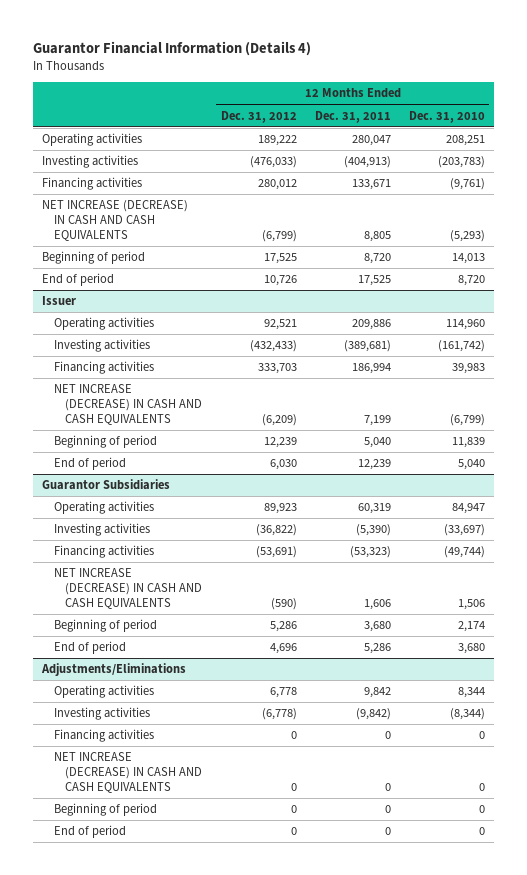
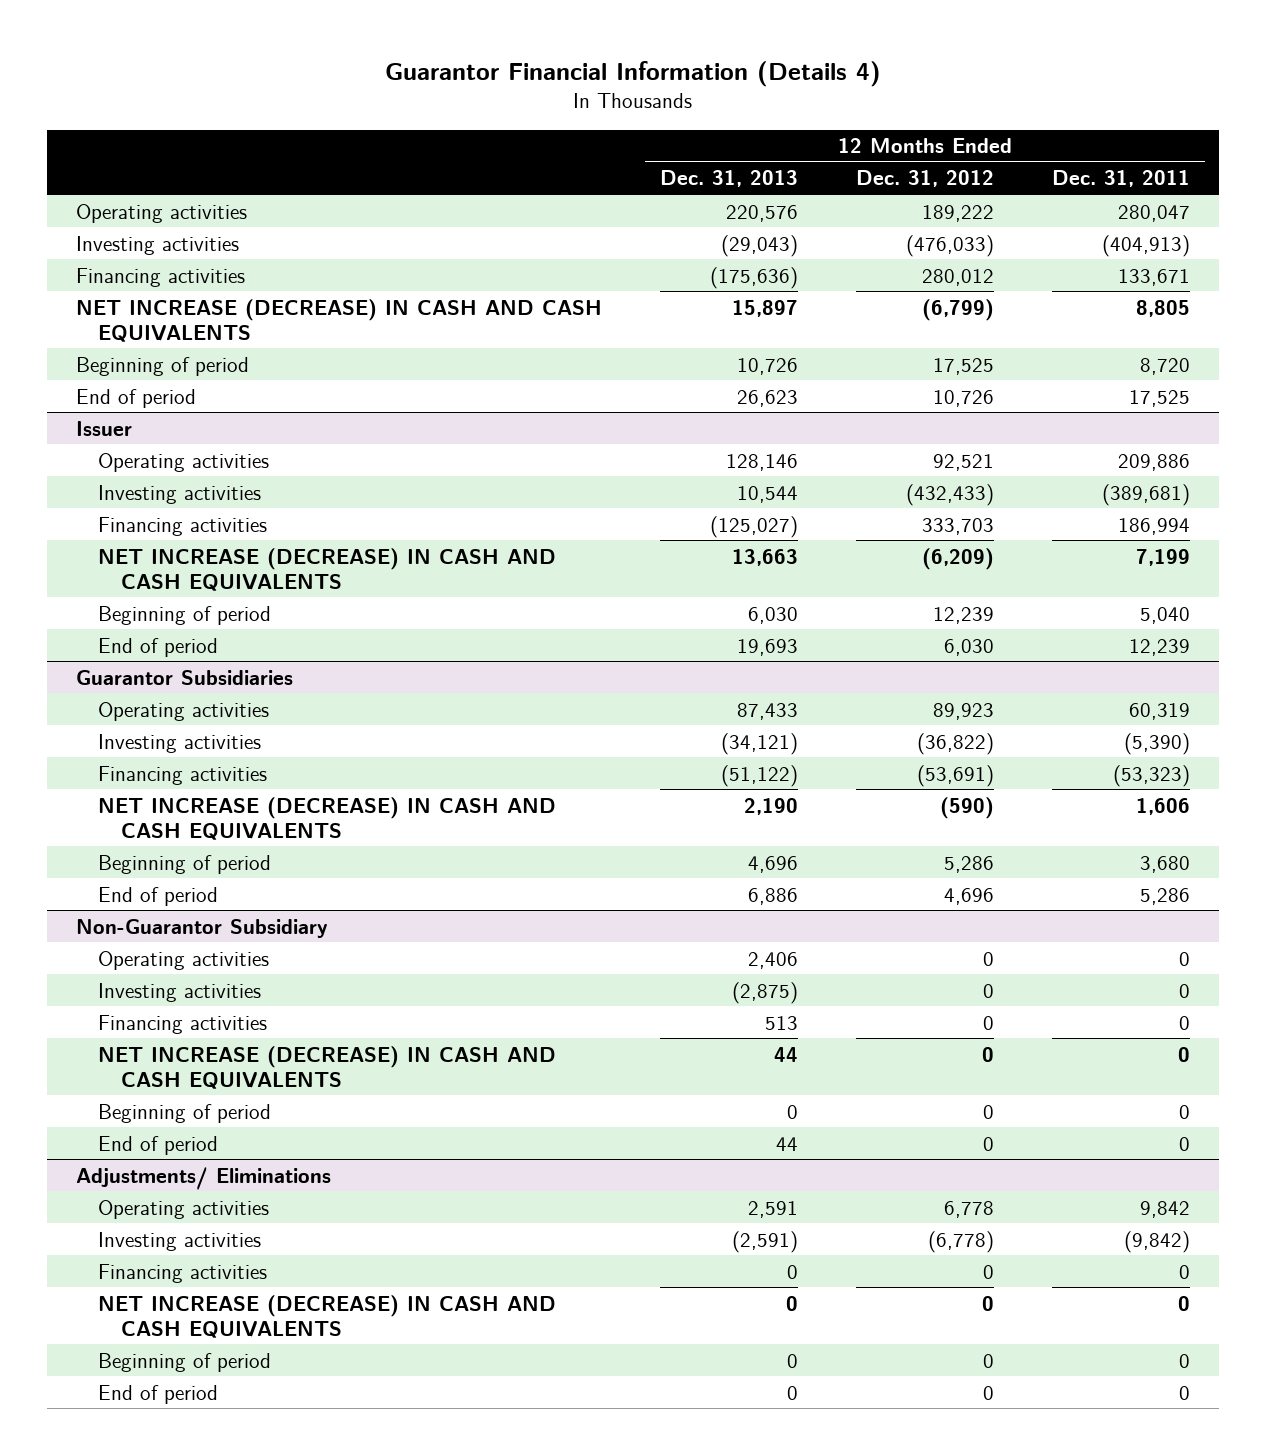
[408,110,485,123] Dec. 31, 2010 -> none
none -> [659,170,798,188] Dec. 31, 2013
none -> [75,918,328,938] Non-Guarantor Subsidiary
none -> [98,950,270,970] Operating activities
none -> [98,982,262,1002] Investing activities
none -> [98,1014,268,1034] Financing activities
none -> [98,1045,557,1089] NET INCREASE (DECREASE) IN CASH AND CASH EQUIVALENTS
none -> [98,1103,272,1123] Beginning of period
none -> [98,1135,219,1155] End of period
[41,663,187,677] Adjustments/Eliminations -> [75,1166,331,1190] Adjustments/ Eliminations

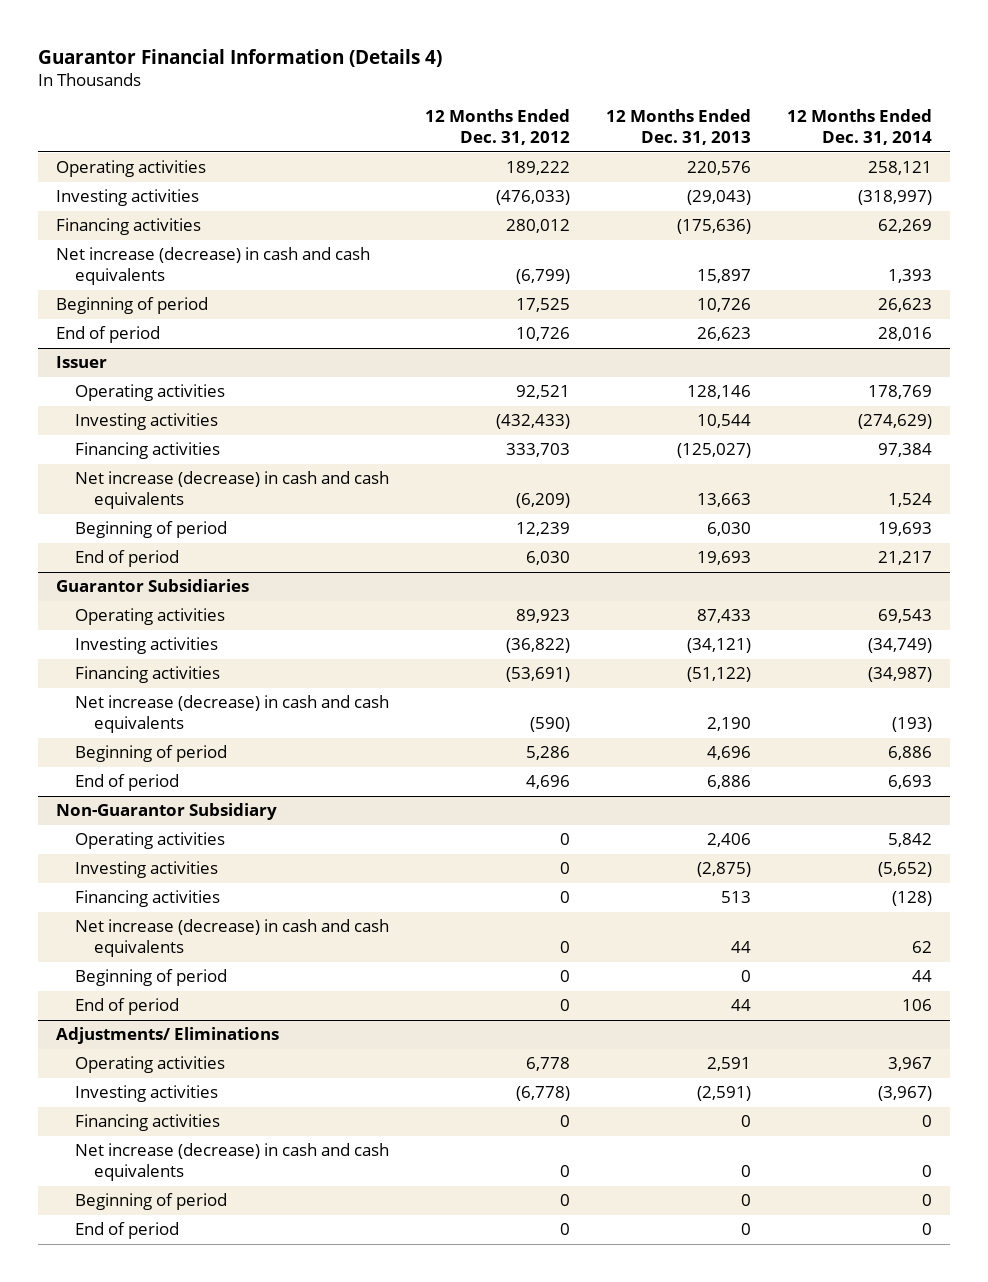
[1052,170,1191,188] Dec. 31, 2011 -> none
none -> [786,109,932,146] 12 Months Ended Dec. 31, 2014
[75,298,602,342] NET INCREASE (DECREASE) IN CASH AND CASH EQUIVALENTS -> [56,247,371,286] Net increase (decrease) in cash and cash equivalents
[98,547,557,591] NET INCREASE (DECREASE) IN CASH AND CASH EQUIVALENTS -> [74,471,389,510] Net increase (decrease) in cash and cash equivalents
[98,796,557,840] NET INCREASE (DECREASE) IN CASH AND CASH EQUIVALENTS -> [74,695,389,734] Net increase (decrease) in cash and cash equivalents
[98,1045,557,1089] NET INCREASE (DECREASE) IN CASH AND CASH EQUIVALENTS -> [74,919,389,958] Net increase (decrease) in cash and cash equivalents
[98,1294,557,1338] NET INCREASE (DECREASE) IN CASH AND CASH EQUIVALENTS -> [74,1143,389,1182] Net increase (decrease) in cash and cash equivalents

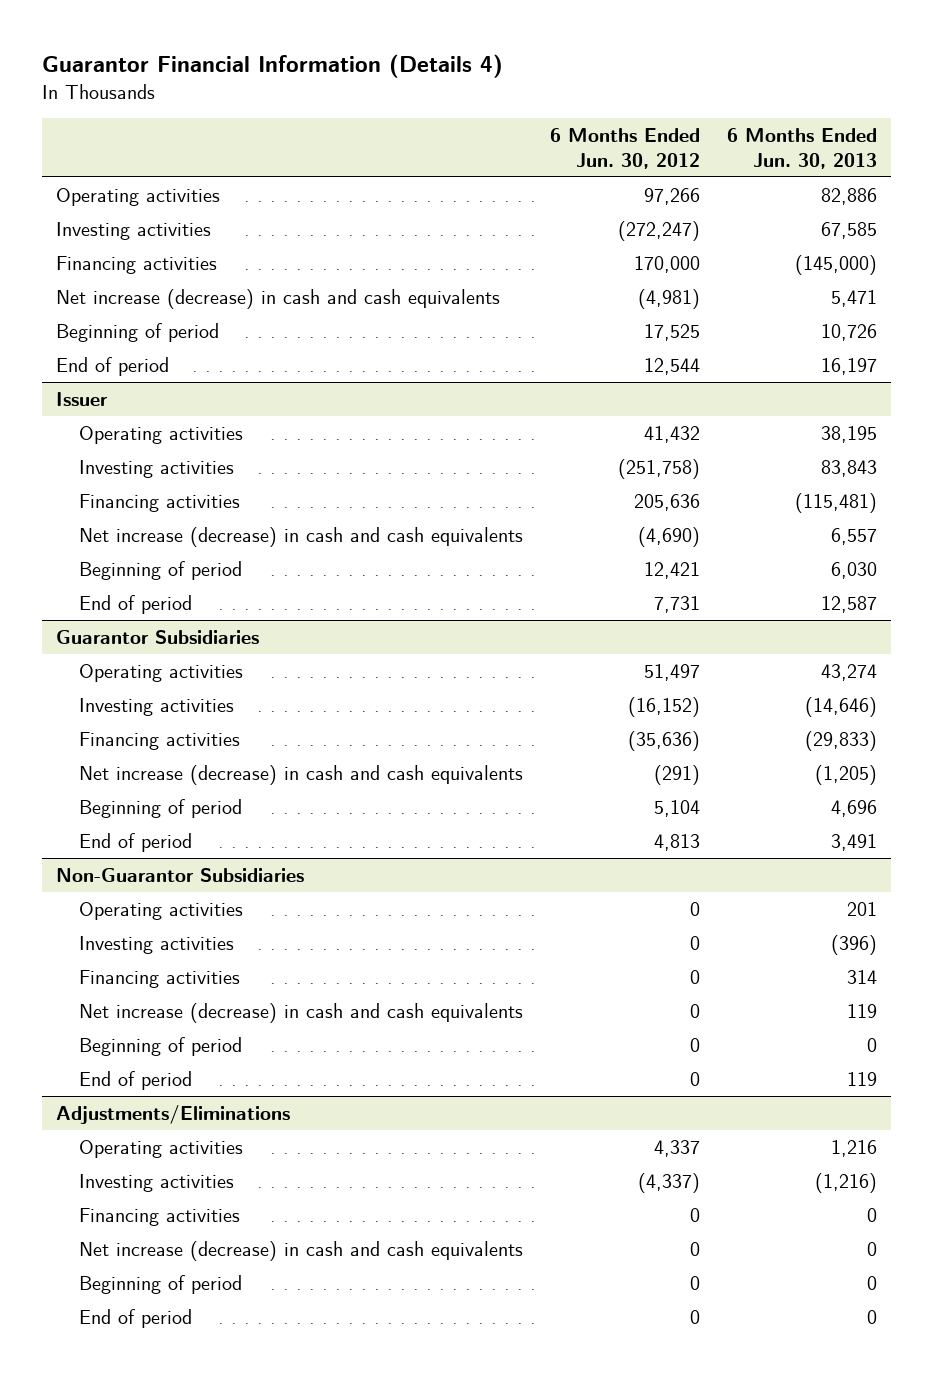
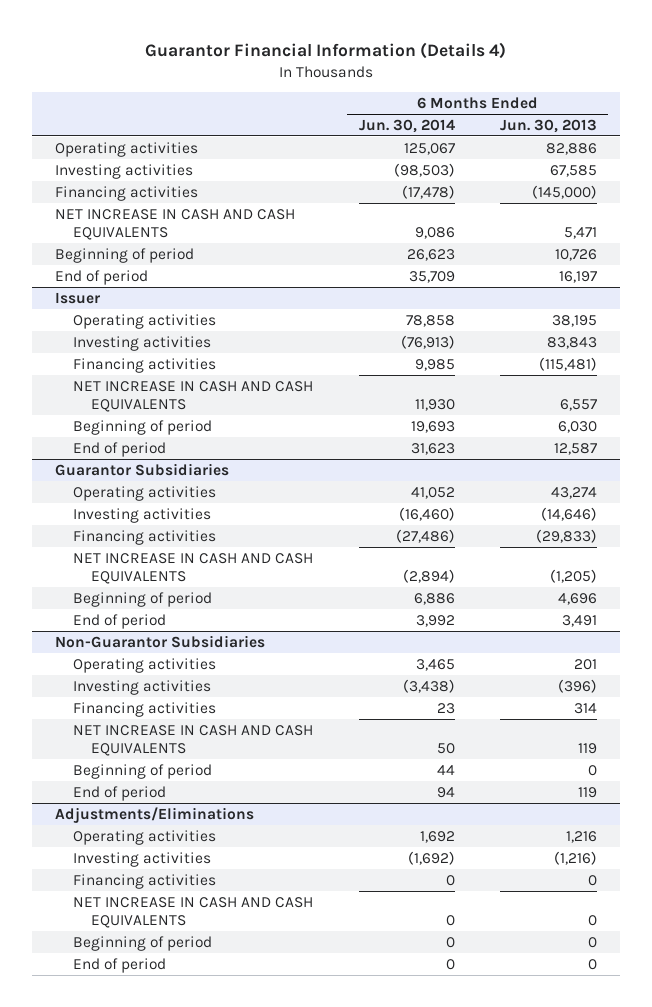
[549,127,700,169] 6 Months Ended Jun. 30, 2012 -> none
none -> [358,118,455,133] Jun. 30, 2014
[55,288,500,309] Net increase (decrease) in cash and cash equivalents -> [54,208,295,240] NET INCREASE IN CASH AND CASH EQUIVALENTS
[78,526,523,547] Net increase (decrease) in cash and cash equivalents -> [73,380,314,412] NET INCREASE IN CASH AND CASH EQUIVALENTS
[78,764,523,785] Net increase (decrease) in cash and cash equivalents -> [73,552,314,584] NET INCREASE IN CASH AND CASH EQUIVALENTS
[78,1002,523,1023] Net increase (decrease) in cash and cash equivalents -> [73,724,314,756] NET INCREASE IN CASH AND CASH EQUIVALENTS
[78,1240,523,1261] Net increase (decrease) in cash and cash equivalents -> [73,896,314,928] NET INCREASE IN CASH AND CASH EQUIVALENTS

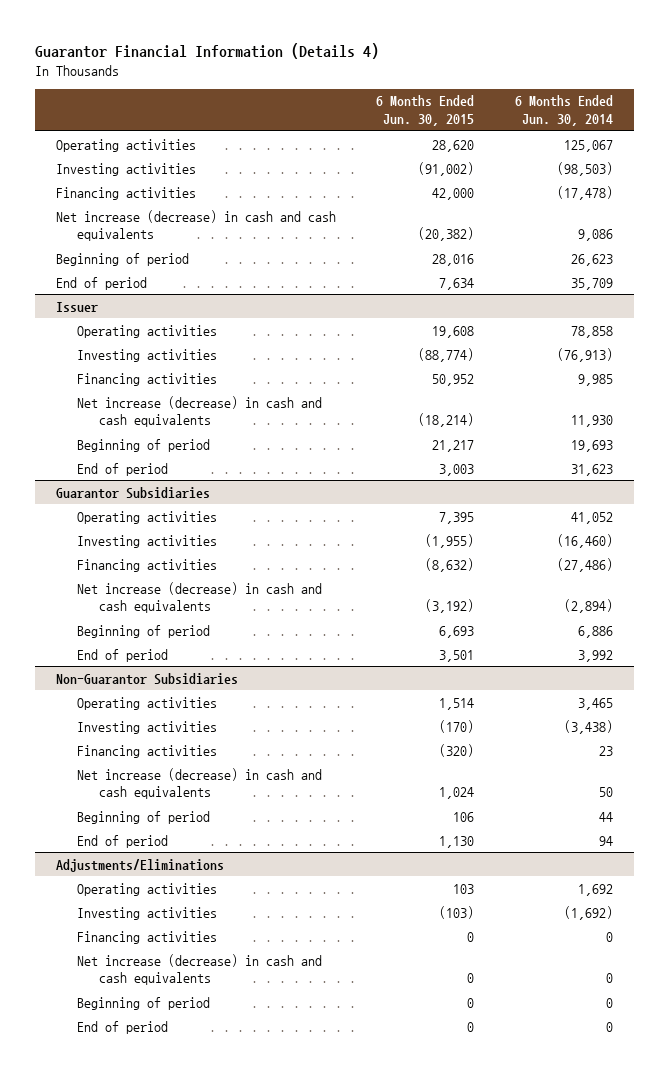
[500,118,598,133] Jun. 30, 2013 -> none
none -> [376,95,475,126] 6 Months Ended Jun. 30, 2015
[54,208,295,240] NET INCREASE IN CASH AND CASH EQUIVALENTS -> [55,209,336,241] Net increase (decrease) in cash and cash equivalents
[73,380,314,412] NET INCREASE IN CASH AND CASH EQUIVALENTS -> [77,395,323,427] Net increase (decrease) in cash and cash equivalents
[73,552,314,584] NET INCREASE IN CASH AND CASH EQUIVALENTS -> [77,581,323,613] Net increase (decrease) in cash and cash equivalents
[73,724,314,756] NET INCREASE IN CASH AND CASH EQUIVALENTS -> [77,767,323,799] Net increase (decrease) in cash and cash equivalents
[73,896,314,928] NET INCREASE IN CASH AND CASH EQUIVALENTS -> [77,953,323,985] Net increase (decrease) in cash and cash equivalents

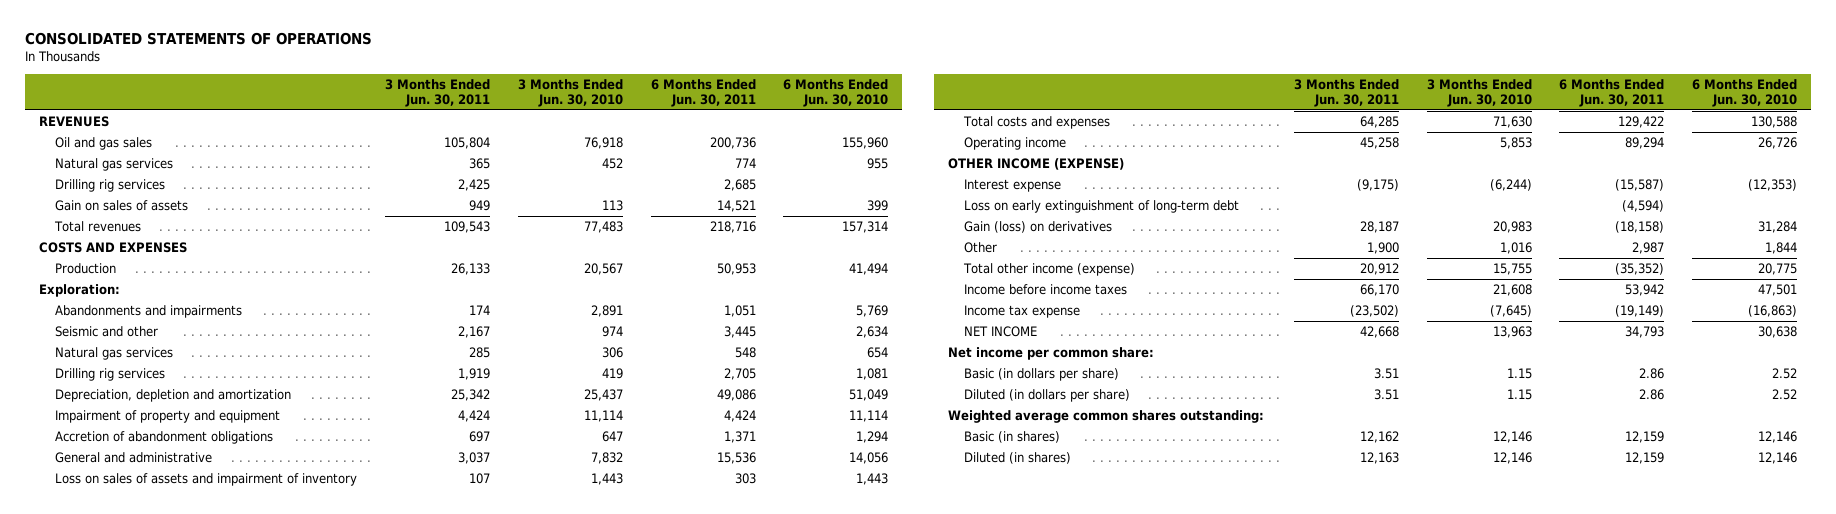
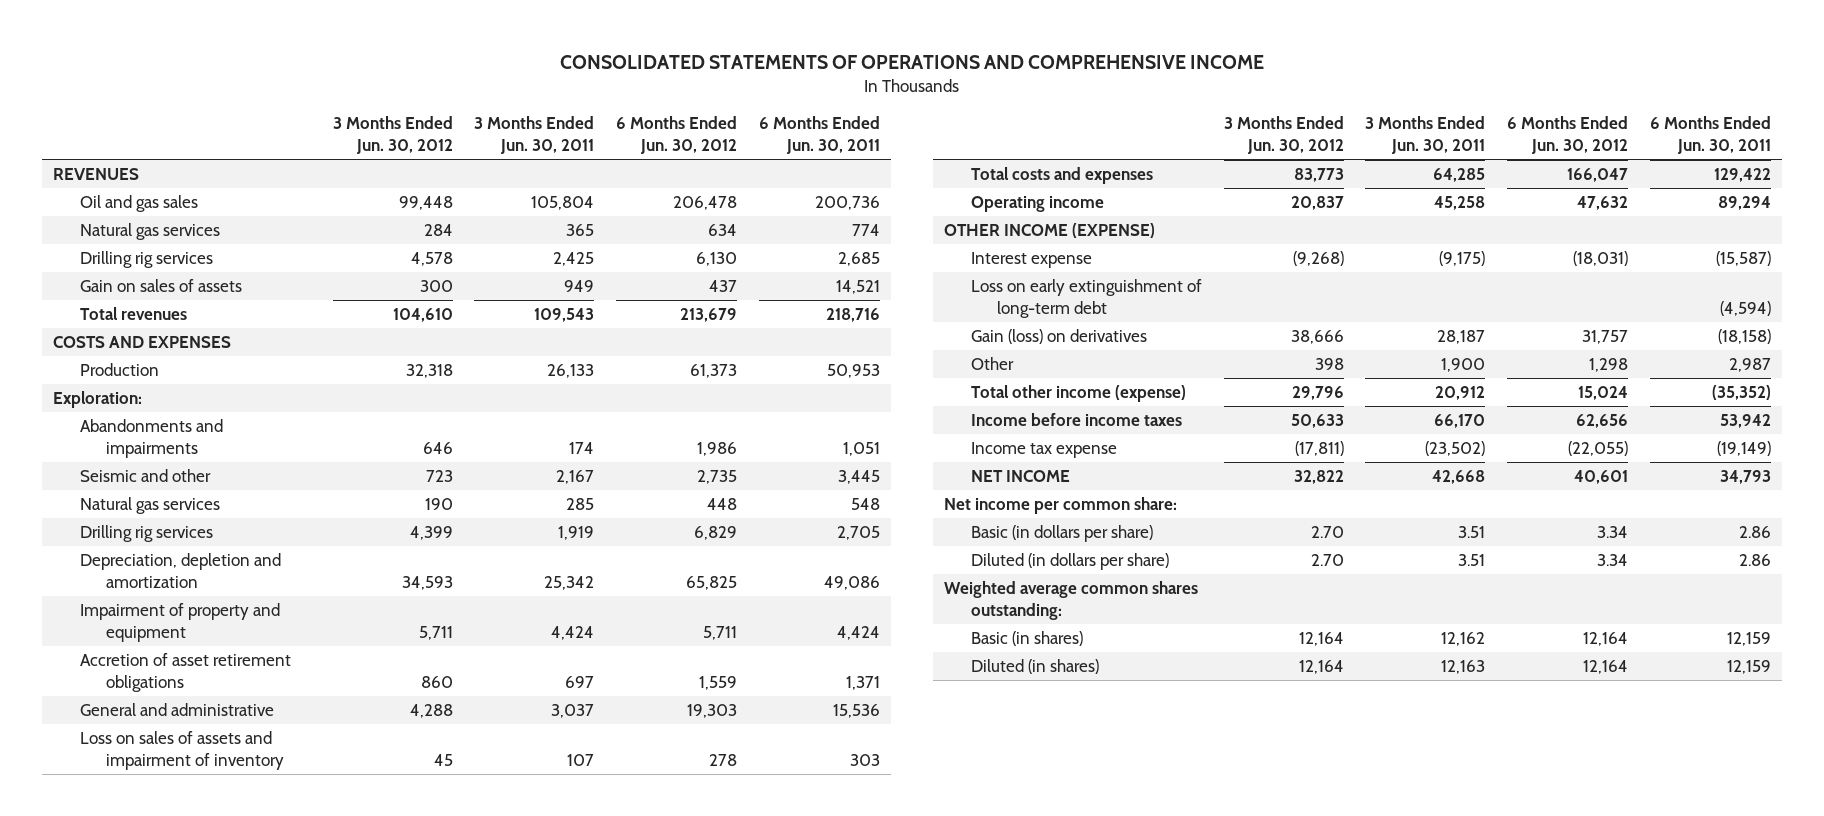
[24,32,372,46] CONSOLIDATED STATEMENTS OF OPERATIONS -> [559,55,1264,70] CONSOLIDATED STATEMENTS OF OPERATIONS AND COMPREHENSIVE INCOME
[517,78,623,108] 3 Months Ended Jun. 30, 2010 -> none
[783,78,889,108] 6 Months Ended Jun. 30, 2010 -> none
none -> [332,116,453,155] 3 Months Ended Jun. 30, 2012
none -> [615,116,737,155] 6 Months Ended Jun. 30, 2012
[55,430,274,444] Accretion of abandonment obligations -> [79,652,291,692] Accretion of asset retirement obligations

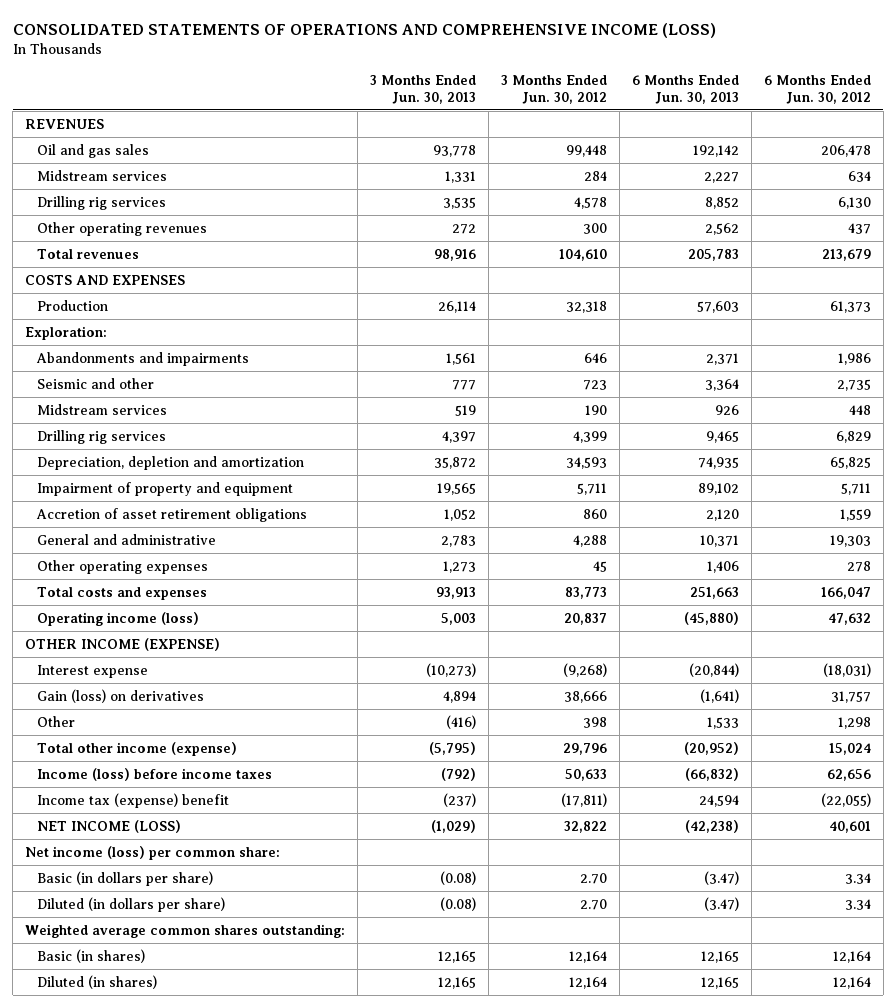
[559,55,1264,70] CONSOLIDATED STATEMENTS OF OPERATIONS AND COMPREHENSIVE INCOME -> [12,22,716,38] CONSOLIDATED STATEMENTS OF OPERATIONS AND COMPREHENSIVE INCOME (LOSS)
[474,116,595,155] 3 Months Ended Jun. 30, 2011 -> none
[758,116,880,155] 6 Months Ended Jun. 30, 2011 -> none
none -> [370,75,477,104] 3 Months Ended Jun. 30, 2013
none -> [632,75,740,104] 6 Months Ended Jun. 30, 2013
[79,222,220,240] Natural gas services -> [37,169,168,181] Midstream services
[79,278,242,292] Gain on sales of assets -> [37,221,208,236] Other operating revenues
[79,496,220,514] Natural gas services -> [37,403,168,415] Midstream services
[79,730,285,770] Loss on sales of assets and impairment of inventory -> [37,559,209,574] Other operating expenses
[970,195,1104,212] Operating income -> [37,611,200,626] Operating income (loss)
[970,278,1202,318] Loss on early extinguishment of long-term debt -> none
[970,412,1182,426] Income before income taxes -> [37,767,273,781] Income (loss) before income taxes
[970,441,1117,458] Income tax expense -> [37,792,230,808] Income tax (expense) benefit
[970,469,1070,482] NET INCOME -> [37,819,182,833] NET INCOME (LOSS)
[944,496,1178,514] Net income per common share: -> [25,845,281,860] Net income (loss) per common share:

